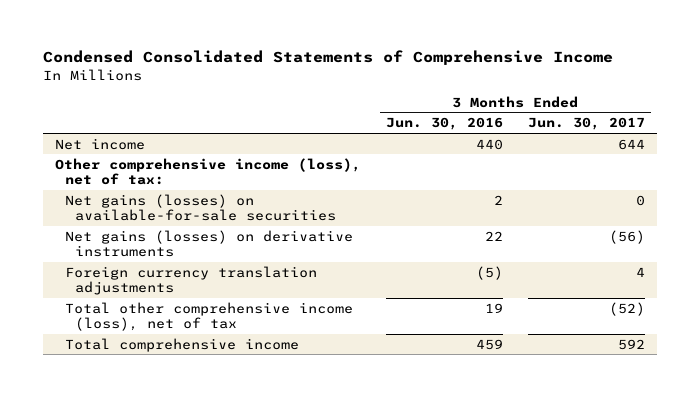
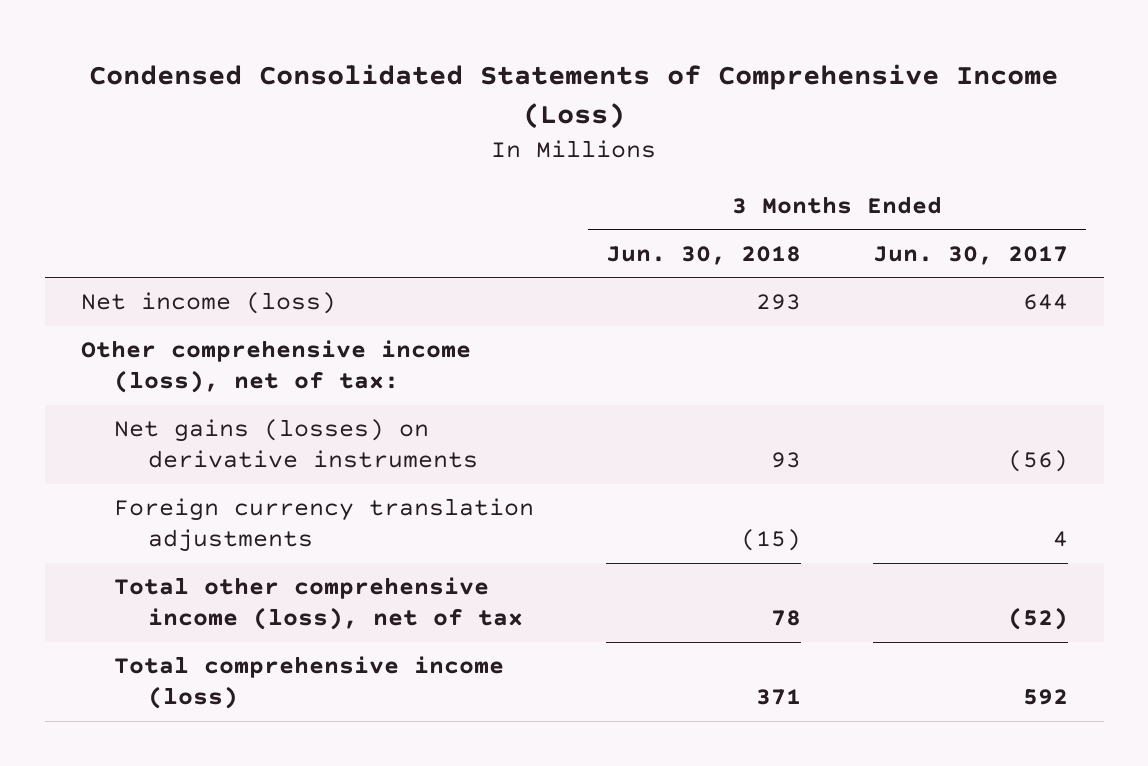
[42,50,613,66] Condensed Consolidated Statements of Comprehensive Income -> [89,63,1059,129] Condensed Consolidated Statements of Comprehensive Income (Loss)
[385,117,503,131] Jun. 30, 2016 -> none
none -> [606,245,802,265] Jun. 30, 2018
[55,137,146,150] Net income -> [80,292,336,315] Net income (loss)
[64,193,336,222] Net gains (losses) on available-for-sale securities -> none
[64,337,299,352] Total comprehensive income -> [114,656,505,710] Total comprehensive income (loss)

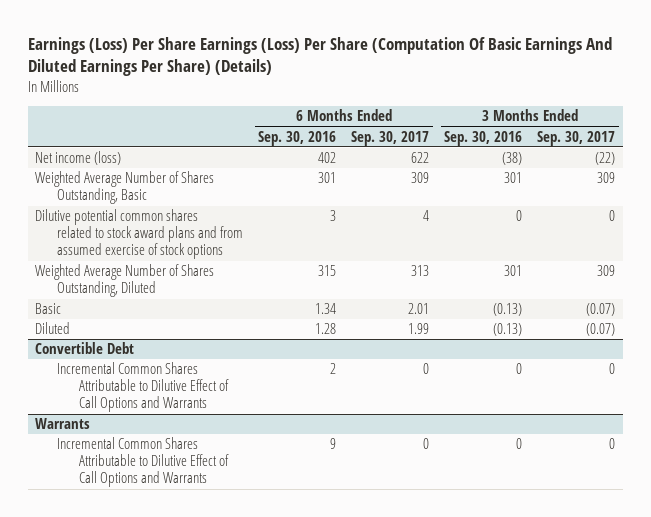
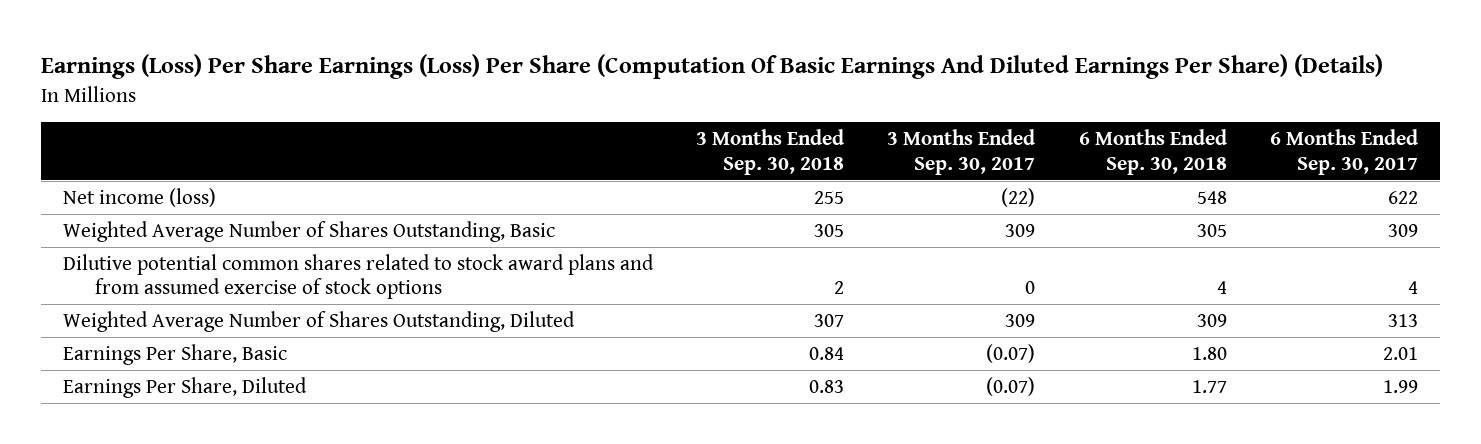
[258,130,337,146] Sep. 30, 2016 -> none
[444,130,523,146] Sep. 30, 2016 -> none
none -> [696,129,845,175] 3 Months Ended Sep. 30, 2018
none -> [1078,129,1227,175] 6 Months Ended Sep. 30, 2018
[35,342,135,355] Convertible Debt -> none
[57,362,230,413] Incremental Common Shares Attributable to Dilutive Effect of Call Options and Warrants -> none
[35,418,91,430] Warrants -> none
[57,437,230,488] Incremental Common Shares Attributable to Dilutive Effect of Call Options and Warrants -> none
[35,303,62,315] Basic -> [62,343,287,365] Earnings Per Share, Basic
[35,322,71,335] Diluted -> [62,376,307,398] Earnings Per Share, Diluted

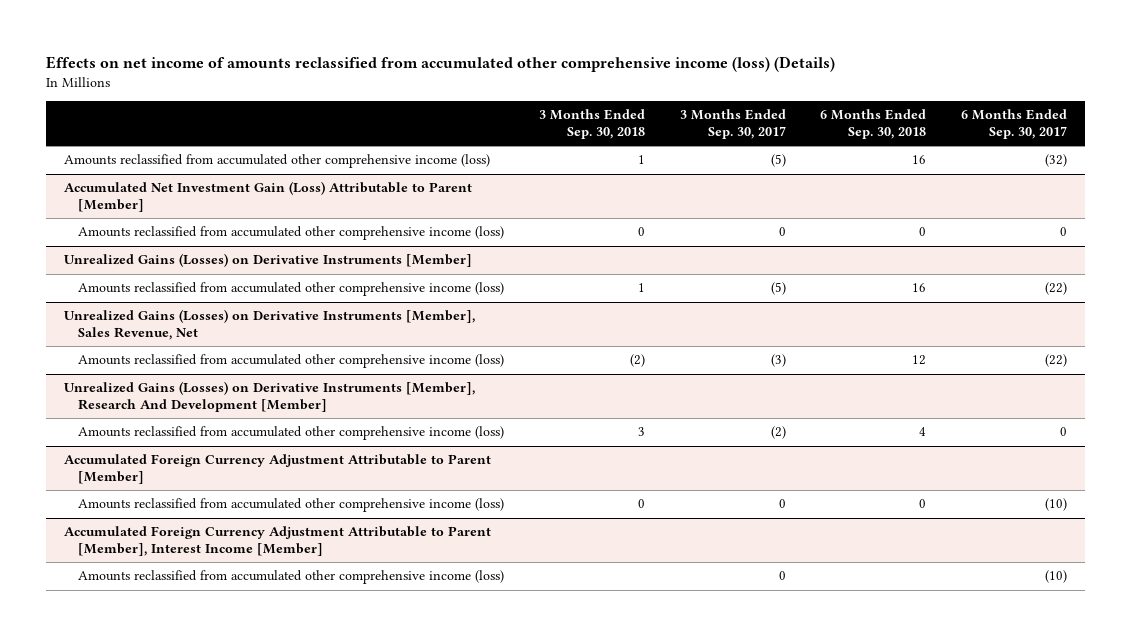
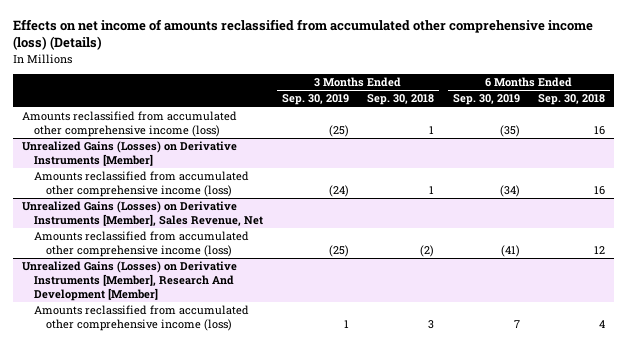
[679,108,786,139] 3 Months Ended Sep. 30, 2017 -> none
[961,108,1068,139] 6 Months Ended Sep. 30, 2017 -> none
none -> [281,94,349,106] Sep. 30, 2019
none -> [452,94,520,106] Sep. 30, 2019
[63,181,472,213] Accumulated Net Investment Gain (Loss) Attributable to Parent [Member] -> none
[77,226,504,241] Amounts reclassified from accumulated other comprehensive income (loss) -> none
[63,454,491,485] Accumulated Foreign Currency Adjustment Attributable to Parent [Member] -> none
[77,498,504,513] Amounts reclassified from accumulated other comprehensive income (loss) -> none
[63,526,491,557] Accumulated Foreign Currency Adjustment Attributable to Parent [Member], Interest Income [Member] -> none
[77,570,504,585] Amounts reclassified from accumulated other comprehensive income (loss) -> none

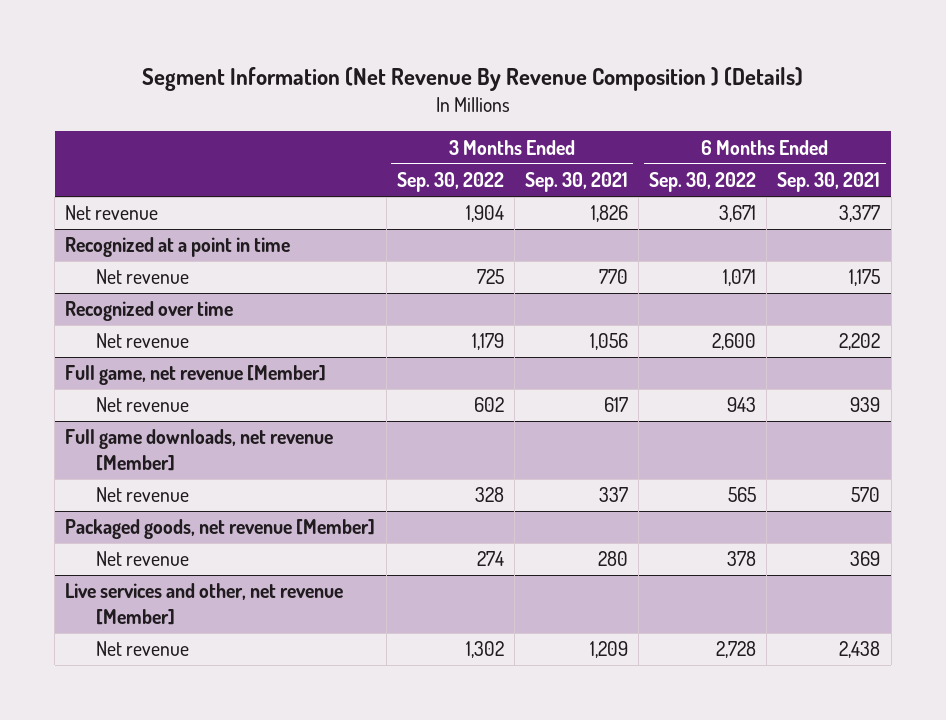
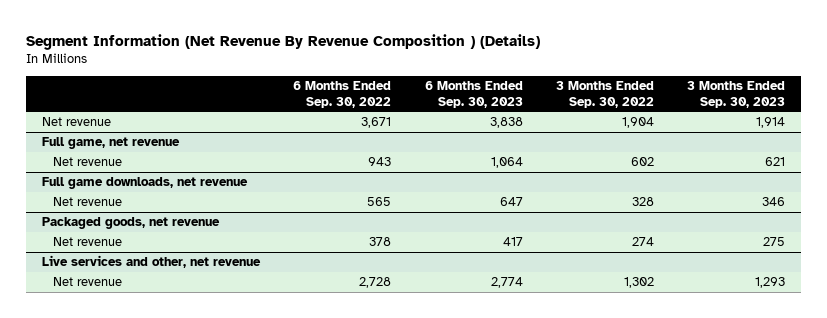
[524,172,628,193] Sep. 30, 2021 -> none
[777,172,881,193] Sep. 30, 2021 -> none
none -> [424,81,523,108] 6 Months Ended Sep. 30, 2023
none -> [686,81,785,108] 3 Months Ended Sep. 30, 2023
[65,237,291,258] Recognized at a point in time -> none
[96,269,190,285] Net revenue -> none
[65,301,234,322] Recognized over time -> none
[96,333,190,349] Net revenue -> none
[65,365,327,386] Full game, net revenue [Member] -> [42,137,181,150] Full game, net revenue
[65,429,334,471] Full game downloads, net revenue [Member] -> [42,177,249,190] Full game downloads, net revenue
[65,519,376,540] Packaged goods, net revenue [Member] -> [42,217,221,230] Packaged goods, net revenue
[65,583,344,625] Live services and other, net revenue [Member] -> [42,255,262,269] Live services and other, net revenue

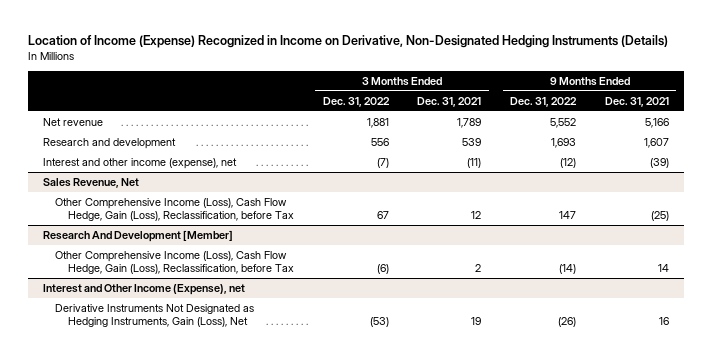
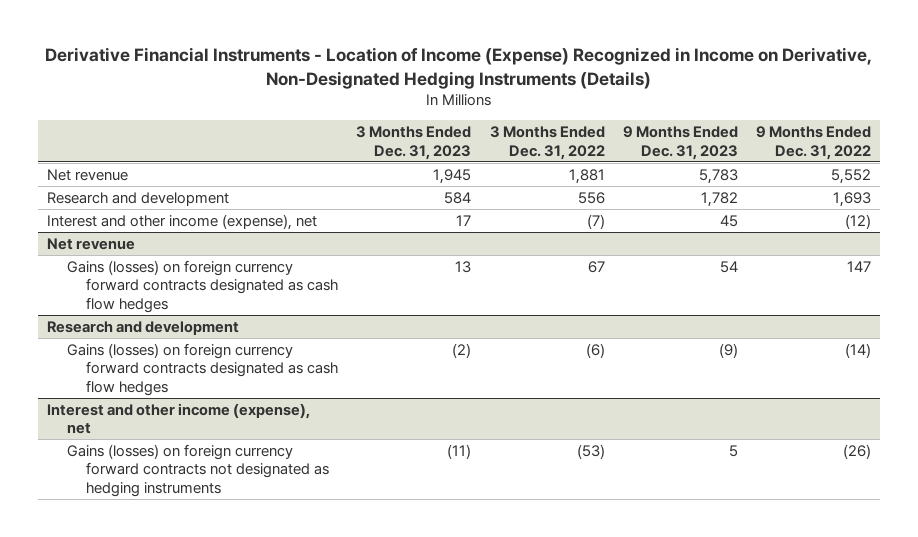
[28,35,669,49] Location of Income (Expense) Recognized in Income on Derivative, Non-Designated Hedging Instruments (Details) -> [45,47,873,89] Derivative Financial Instruments - Location of Income (Expense) Recognized in Income on Derivative, Non-Designated Hedging Instruments (Details)
[417,96,482,107] Dec. 31, 2021 -> none
[605,96,670,107] Dec. 31, 2021 -> none
none -> [356,126,472,160] 3 Months Ended Dec. 31, 2023
none -> [622,126,738,160] 9 Months Ended Dec. 31, 2023
[42,177,139,188] Sales Revenue, Net -> [47,237,136,250] Net revenue
[55,197,294,221] Other Comprehensive Income (Loss), Cash Flow Hedge, Gain (Loss), Reclassification, before Tax -> [66,259,339,314] Gains (losses) on foreign currency forward contracts designated as cash flow hedges
[42,229,233,242] Research And Development [Member] -> [47,320,240,335] Research and development
[55,250,294,274] Other Comprehensive Income (Loss), Cash Flow Hedge, Gain (Loss), Reclassification, before Tax -> [66,342,339,397] Gains (losses) on foreign currency forward contracts designated as cash flow hedges
[42,283,245,295] Interest and Other Income (Expense), net -> [47,402,311,435] Interest and other income (expense), net
[55,303,255,327] Derivative Instruments Not Designated as Hedging Instruments, Gain (Loss), Net -> [66,443,330,498] Gains (losses) on foreign currency forward contracts not designated as hedging instruments

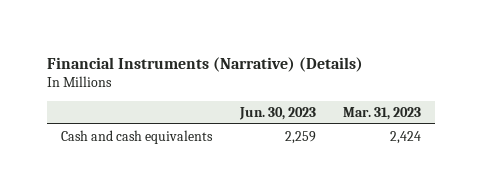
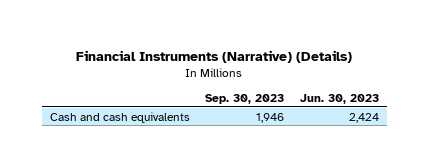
[343,107,422,121] Mar. 31, 2023 -> none
none -> [205,94,285,105] Sep. 30, 2023
[284,131,316,145] 2,259 -> [348,112,379,123] 2,424

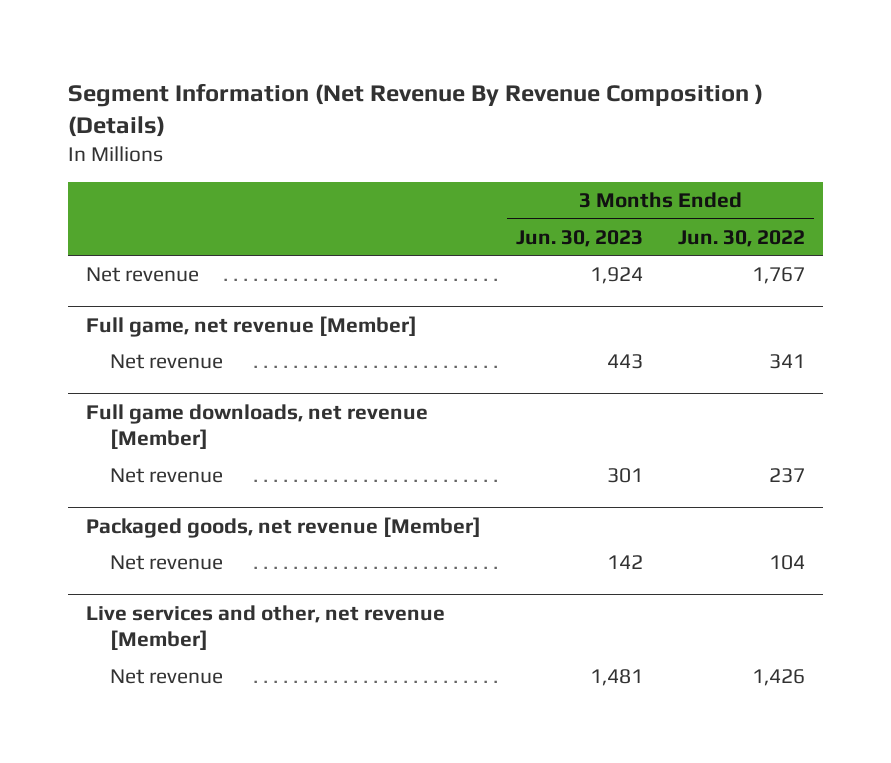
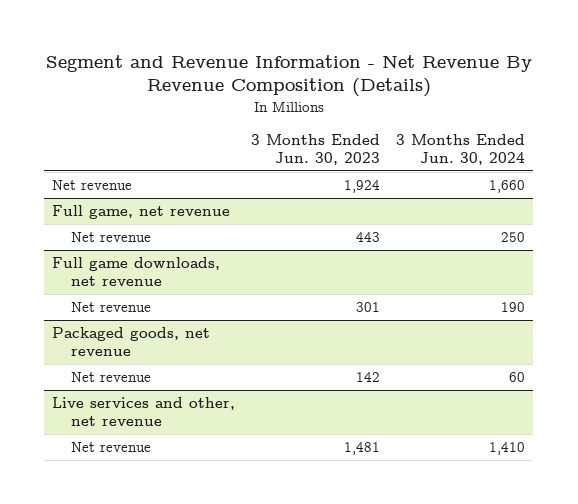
[68,82,764,138] Segment Information (Net Revenue By Revenue Composition ) (Details) -> [45,54,532,98] Segment and Revenue Information - Net Revenue By Revenue Composition (Details)
[678,229,806,247] Jun. 30, 2022 -> none
none -> [396,134,526,165] 3 Months Ended Jun. 30, 2024
[85,315,417,337] Full game, net revenue [Member] -> [52,205,231,220] Full game, net revenue
[85,403,428,450] Full game downloads, net revenue [Member] -> [52,257,221,287] Full game downloads, net revenue
[85,516,481,538] Packaged goods, net revenue [Member] -> [52,327,211,357] Packaged goods, net revenue
[85,604,445,651] Live services and other, net revenue [Member] -> [52,397,236,427] Live services and other, net revenue

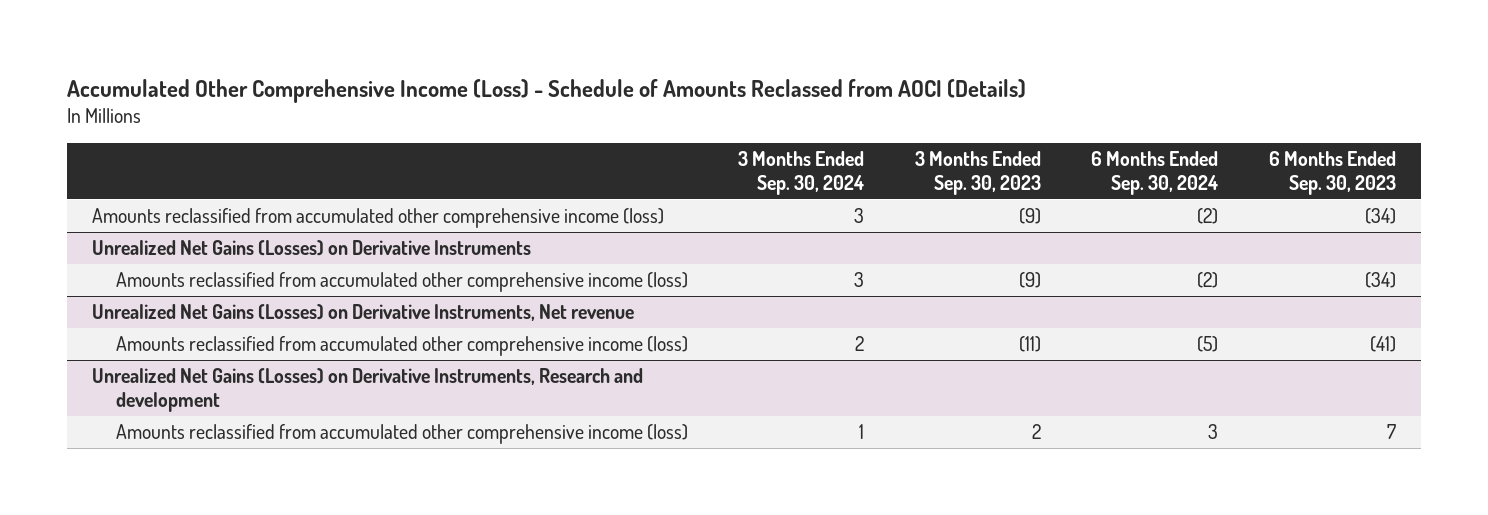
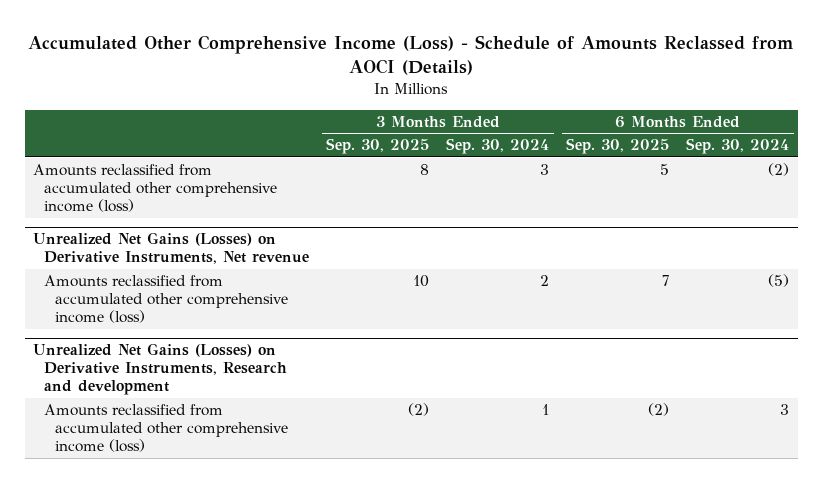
[914,150,1041,195] 3 Months Ended Sep. 30, 2023 -> none
[1268,150,1396,195] 6 Months Ended Sep. 30, 2023 -> none
none -> [326,138,430,155] Sep. 30, 2025
none -> [566,138,670,155] Sep. 30, 2025
[92,240,532,257] Unrealized Net Gains (Losses) on Derivative Instruments -> none
[115,272,688,293] Amounts reclassified from accumulated other comprehensive income (loss) -> none

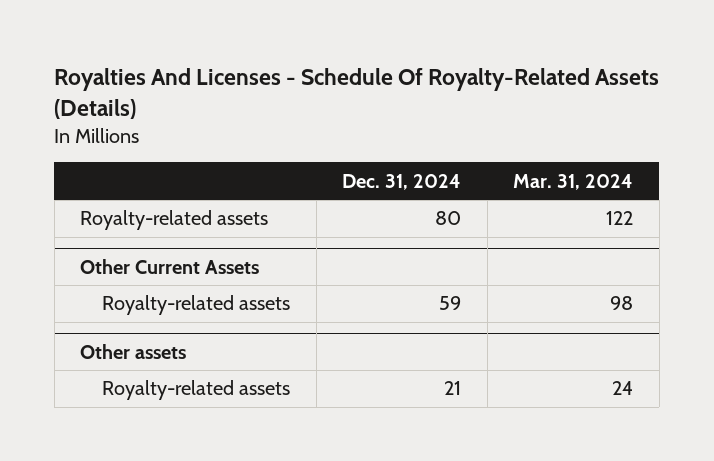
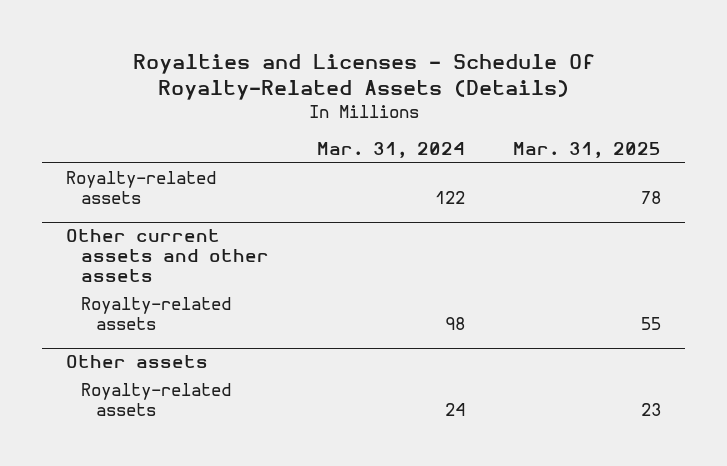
[54,68,660,119] Royalties And Licenses - Schedule Of Royalty-Related Assets (Details) -> [132,53,595,101] Royalties and Licenses - Schedule Of Royalty-Related Assets (Details)
[342,173,462,190] Dec. 31, 2024 -> none
none -> [512,142,661,159] Mar. 31, 2025
[80,258,260,274] Other Current Assets -> [66,229,270,283] Other current assets and other assets

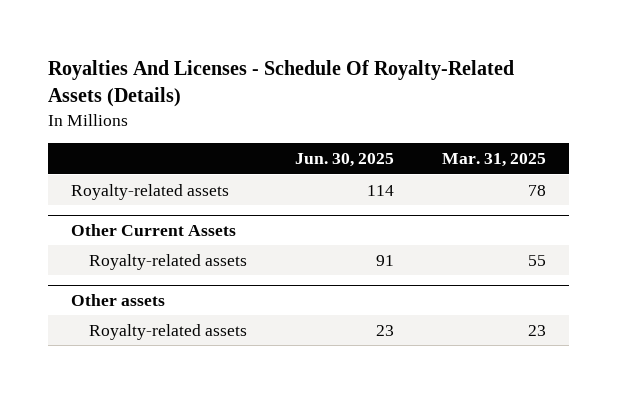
[132,53,595,101] Royalties and Licenses - Schedule Of Royalty-Related Assets (Details) -> [47,59,514,108] Royalties And Licenses - Schedule Of Royalty-Related Assets (Details)
[317,142,466,159] Mar. 31, 2024 -> none
none -> [294,153,394,168] Jun. 30, 2025
[66,229,270,283] Other current assets and other assets -> [71,223,237,236] Other Current Assets

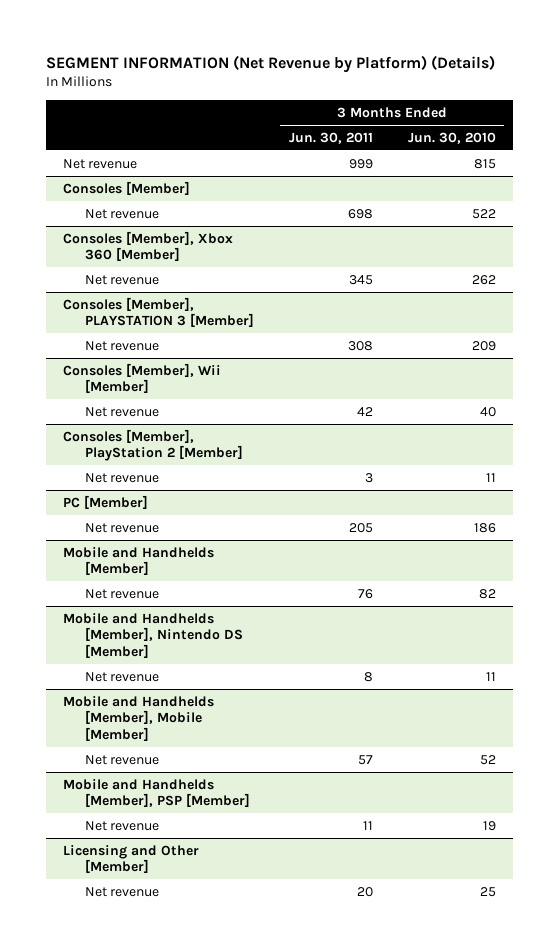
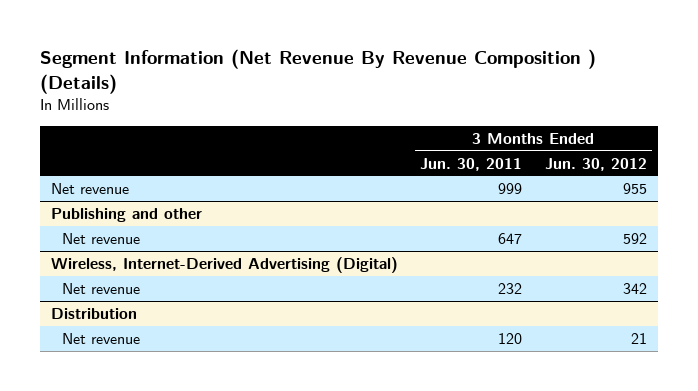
[46,54,496,73] SEGMENT INFORMATION (Net Revenue by Platform) (Details) -> [39,49,596,94] Segment Information (Net Revenue By Revenue Composition ) (Details)
[407,131,496,144] Jun. 30, 2010 -> none
none -> [544,157,647,171] Jun. 30, 2012
[63,180,191,195] Consoles [Member] -> none
[63,230,234,262] Consoles [Member], Xbox 360 [Member] -> none
[63,296,255,328] Consoles [Member], PLAYSTATION 3 [Member] -> none
[63,362,222,394] Consoles [Member], Wii [Member] -> none
[85,406,160,417] Net revenue -> none
[63,428,244,462] Consoles [Member], PlayStation 2 [Member] -> none
[85,472,160,483] Net revenue -> none
[63,494,149,509] PC [Member] -> none
[85,522,160,533] Net revenue -> none
[63,546,215,576] Mobile and Handhelds [Member] -> none
[85,588,160,599] Net revenue -> none
[63,612,244,659] Mobile and Handhelds [Member], Nintendo DS [Member] -> none
[85,671,160,682] Net revenue -> none
[63,695,215,742] Mobile and Handhelds [Member], Mobile [Member] -> none
[85,754,160,765] Net revenue -> none
[63,778,251,808] Mobile and Handhelds [Member], PSP [Member] -> none
[85,820,160,831] Net revenue -> none
[63,844,200,874] Licensing and Other [Member] -> none
[85,886,160,897] Net revenue -> none
none -> [50,207,202,222] Publishing and other
[347,208,373,219] 698 -> [498,232,523,244] 647
none -> [50,256,398,273] Wireless, Internet-Derived Advertising (Digital)
[348,274,373,285] 345 -> [498,282,523,294] 232
none -> [50,307,137,319] Distribution
[347,340,373,351] 308 -> [498,332,523,344] 120

